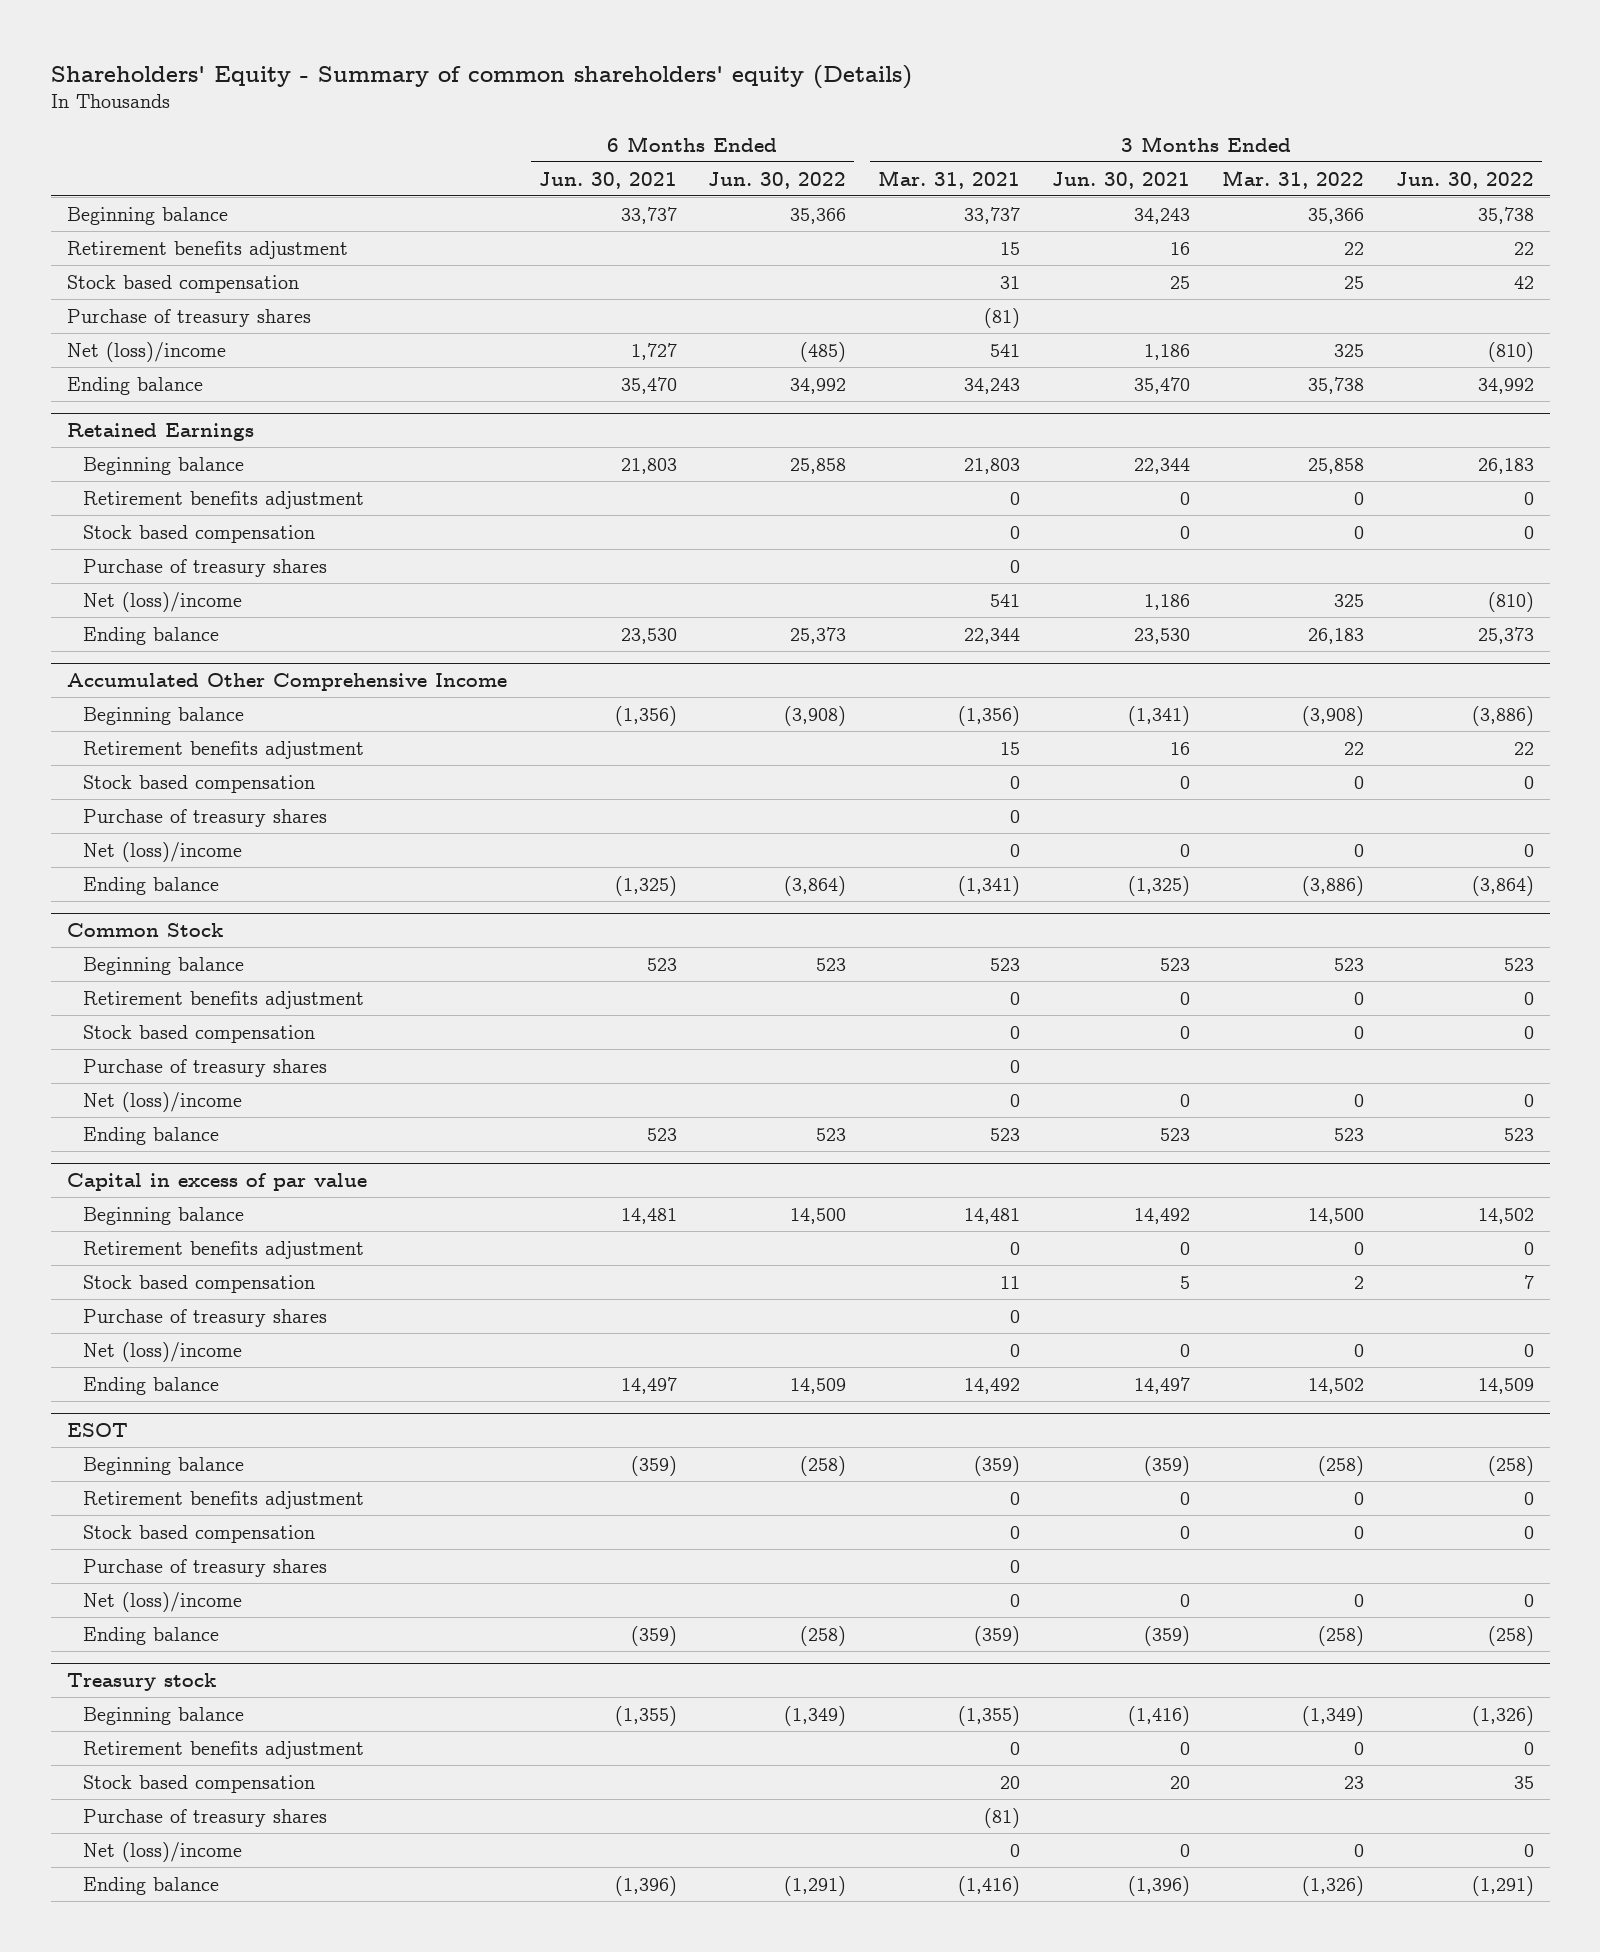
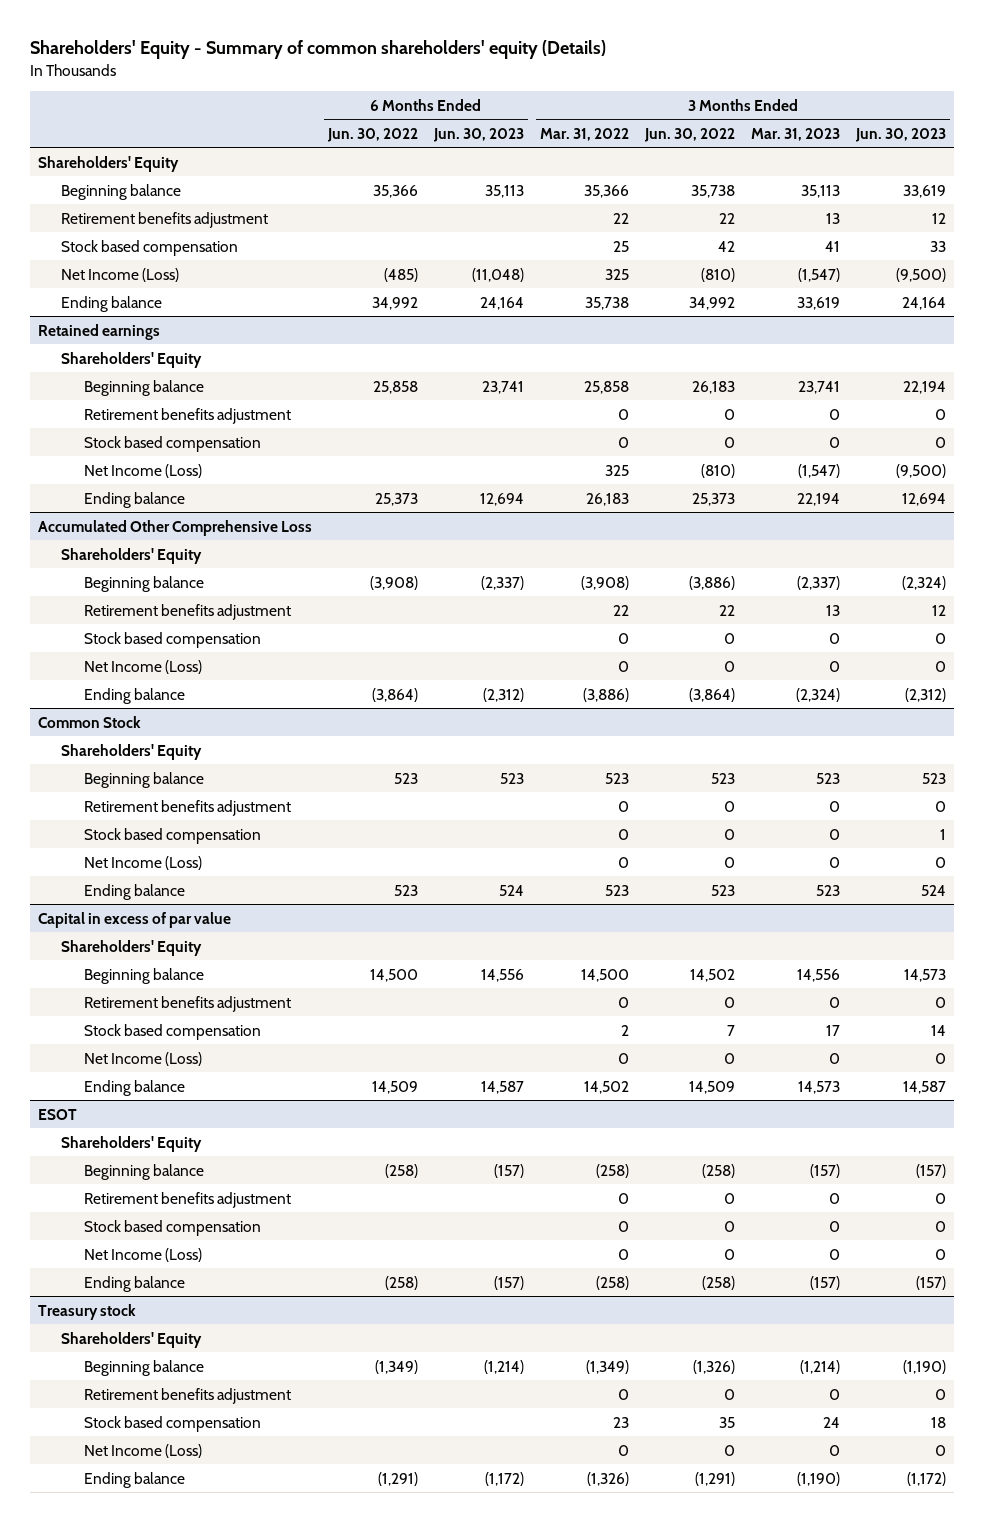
[538,171,677,189] Jun. 30, 2021 -> none
[878,169,1021,189] Mar. 31, 2021 -> none
[1052,171,1191,189] Jun. 30, 2021 -> none
none -> [433,127,525,142] Jun. 30, 2023
none -> [751,127,841,141] Mar. 31, 2023
none -> [855,127,947,142] Jun. 30, 2023
none -> [38,155,180,172] Shareholders' Equity
[66,308,311,327] Purchase of treasury shares -> none
[66,341,226,362] Net (loss)/income -> [61,267,180,282] Net Income (Loss)
[66,423,254,442] Retained Earnings -> [38,323,161,340] Retained earnings
none -> [61,351,203,368] Shareholders' Equity
[83,558,328,577] Purchase of treasury shares -> none
[83,591,243,612] Net (loss)/income -> [84,463,203,478] Net Income (Loss)
[66,673,507,692] Accumulated Other Comprehensive Income -> [38,519,313,536] Accumulated Other Comprehensive Loss
none -> [61,547,203,564] Shareholders' Equity
[83,808,328,827] Purchase of treasury shares -> none
[83,841,243,862] Net (loss)/income -> [84,659,203,674] Net Income (Loss)
none -> [61,743,203,760] Shareholders' Equity
[83,1058,328,1077] Purchase of treasury shares -> none
[83,1091,243,1112] Net (loss)/income -> [84,855,203,870] Net Income (Loss)
none -> [61,939,203,956] Shareholders' Equity
[83,1308,328,1327] Purchase of treasury shares -> none
[83,1341,243,1362] Net (loss)/income -> [84,1051,203,1066] Net Income (Loss)
none -> [61,1135,203,1152] Shareholders' Equity
[83,1558,328,1577] Purchase of treasury shares -> none
[83,1591,243,1612] Net (loss)/income -> [84,1247,203,1262] Net Income (Loss)
none -> [61,1331,203,1348] Shareholders' Equity
[83,1808,328,1827] Purchase of treasury shares -> none
[83,1841,243,1862] Net (loss)/income -> [84,1443,203,1458] Net Income (Loss)

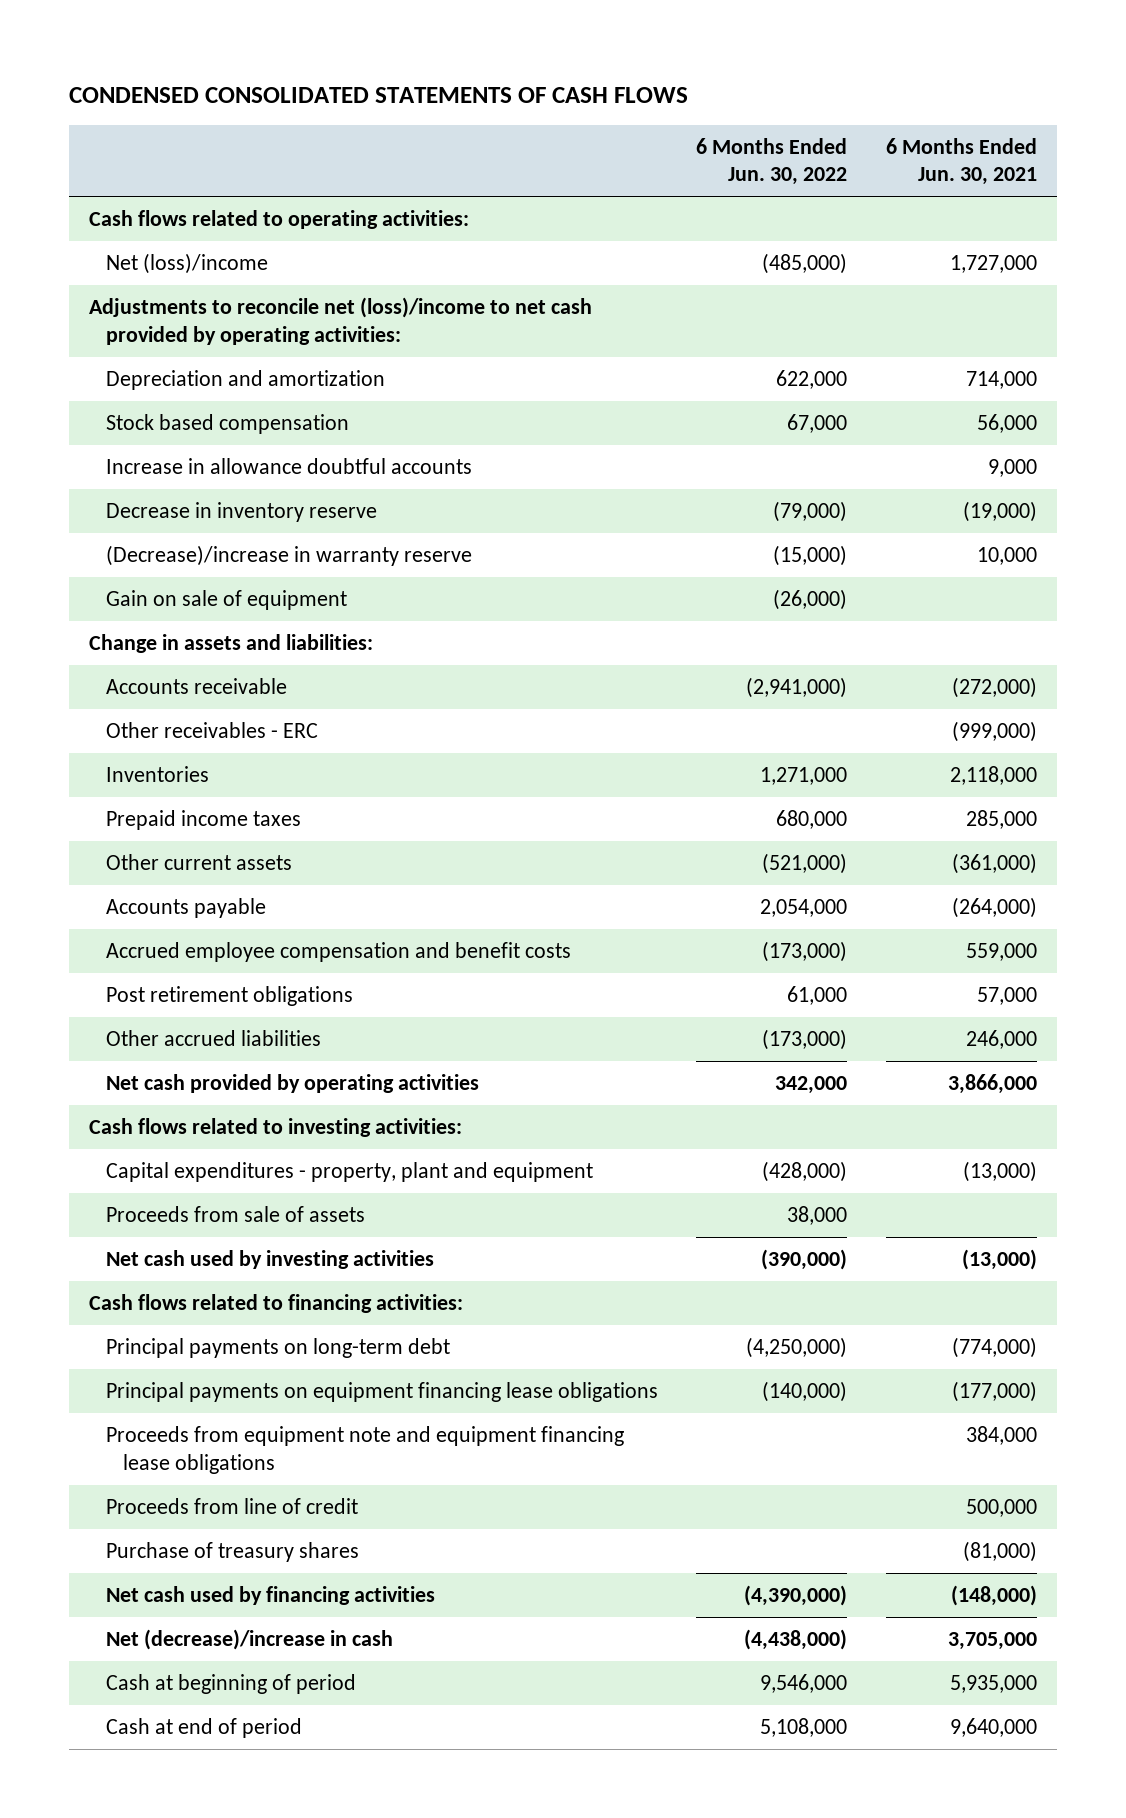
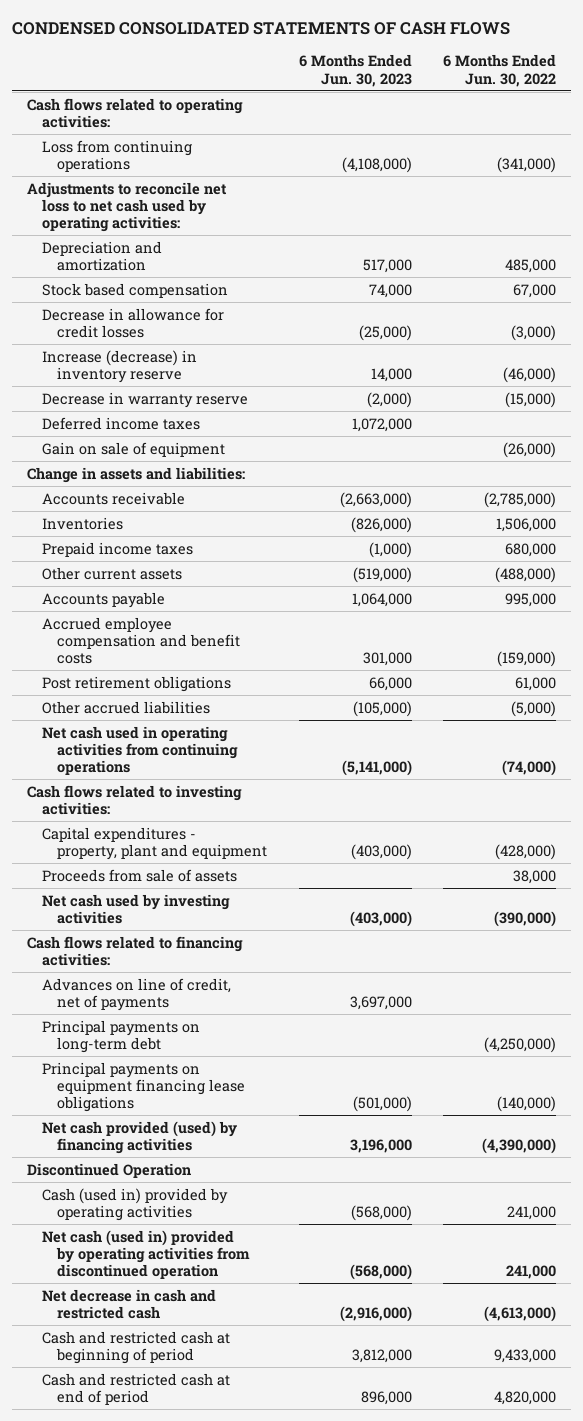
[886,137,1038,186] 6 Months Ended Jun. 30, 2021 -> none
none -> [298,54,412,87] 6 Months Ended Jun. 30, 2023
[105,252,268,274] Net (loss)/income -> none
none -> [42,139,193,172] Loss from continuing operations
[88,296,592,345] Adjustments to reconcile net (loss)/income to net cash provided by operating activities: -> [27,181,228,233] Adjustments to reconcile net loss to net cash used by operating activities:
[776,369,848,389] 622,000 -> [504,258,556,273] 485,000
[105,457,472,474] Increase in allowance doubtful accounts -> none
none -> [42,307,225,338] Decrease in allowance for credit losses
[105,501,377,522] Decrease in inventory reserve -> [42,349,198,383] Increase (decrease) in inventory reserve
[773,500,848,522] (79,000) -> [502,366,556,383] (46,000)
[105,544,472,566] (Decrease)/increase in warranty reserve -> [42,391,249,408] Decrease in warranty reserve
none -> [42,416,201,430] Deferred income taxes
[105,721,318,738] Other receivables - ERC -> none
[746,676,848,698] (2,941,000) -> [483,491,556,508] (2,785,000)
[760,766,848,785] 1,271,000 -> [495,517,556,532] 1,506,000
[762,852,848,874] (521,000) -> [494,566,556,583] (488,000)
[760,898,848,917] 2,054,000 -> [504,592,556,607] 995,000
[762,940,848,962] (173,000) -> [496,651,556,668] (159,000)
[105,1073,479,1093] Net cash provided by operating activities -> none
[762,1028,848,1050] (173,000) -> [510,700,556,717] (5,000)
none -> [42,725,239,776] Net cash used in operating activities from continuing operations
none -> [42,977,232,1011] Advances on line of credit, net of payments
[105,1425,624,1474] Proceeds from equipment note and equipment financing lease obligations -> none
[105,1497,358,1514] Proceeds from line of credit -> none
[105,1541,359,1562] Purchase of treasury shares -> none
[105,1585,435,1605] Net cash used by financing activities -> [42,1120,238,1154] Net cash provided (used) by financing activities
none -> [27,1162,192,1178] Discontinued Operation
none -> [42,1187,229,1221] Cash (used in) provided by operating activities
none -> [42,1229,251,1280] Net cash (used in) provided by operating activities from discontinued operation
[105,1628,393,1650] Net (decrease)/increase in cash -> [42,1288,217,1319] Net decrease in cash and restricted cash
[744,1628,848,1650] (4,438,000) -> [483,1305,556,1322] (4,613,000)
[105,1673,356,1694] Cash at beginning of period -> [42,1330,231,1364] Cash and restricted cash at beginning of period
[760,1673,848,1693] 9,546,000 -> [493,1348,556,1363] 9,433,000
[105,1717,302,1738] Cash at end of period -> [42,1372,231,1405] Cash and restricted cash at end of period
[760,1717,848,1737] 5,108,000 -> [493,1390,556,1405] 4,820,000

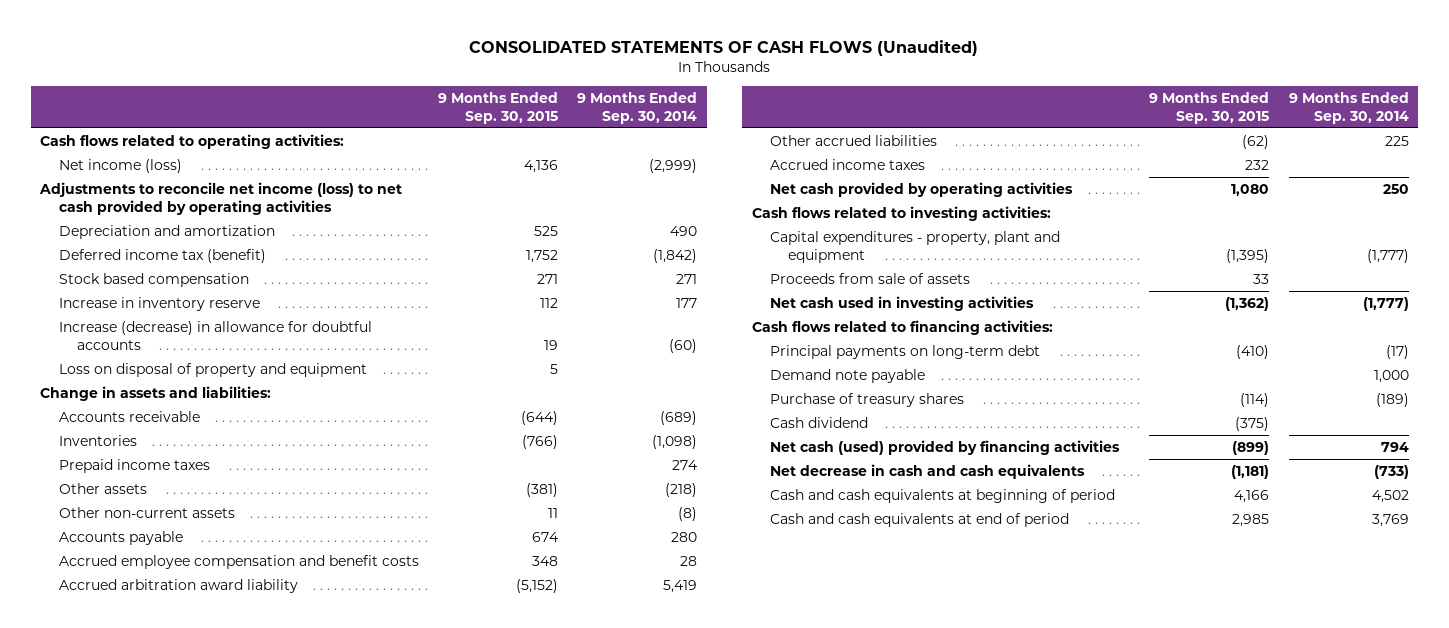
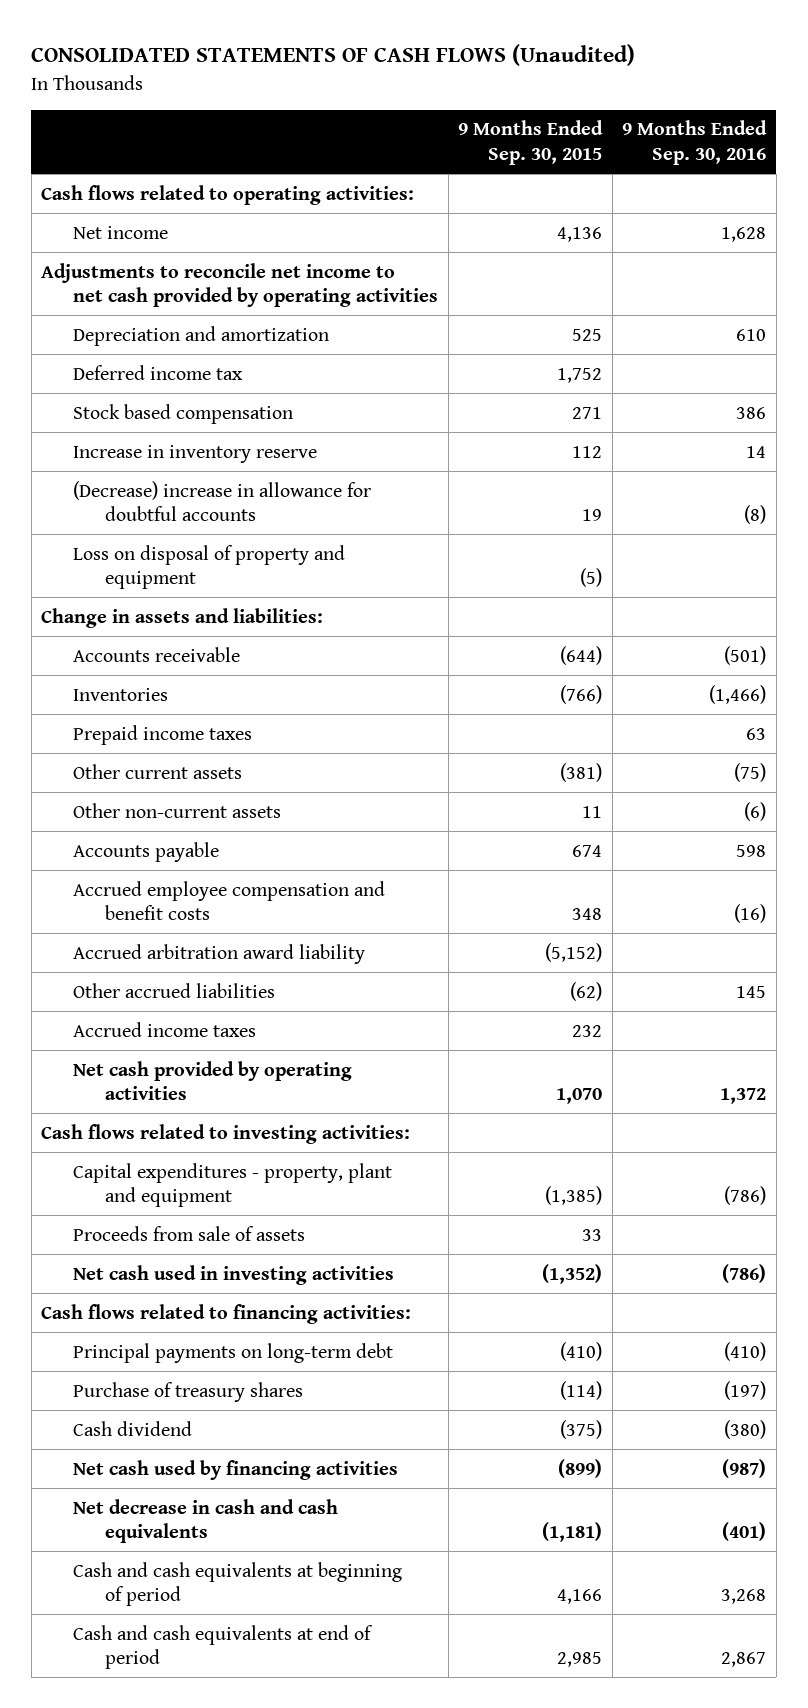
[577,91,698,124] 9 Months Ended Sep. 30, 2014 -> none
none -> [622,120,768,166] 9 Months Ended Sep. 30, 2016
[58,158,182,173] Net income (loss) -> [73,225,169,239] Net income
[39,181,403,216] Adjustments to reconcile net income (loss) to net cash provided by operating activities -> [41,262,439,308] Adjustments to reconcile net income to net cash provided by operating activities
[58,248,266,263] Deferred income tax (benefit) -> [73,364,244,380] Deferred income tax
[58,320,372,351] Increase (decrease) in allowance for doubtful accounts -> [73,480,372,522] (Decrease) increase in allowance for doubtful accounts
[549,363,558,374] 5 -> [580,568,603,588] (5)
[58,482,147,494] Other assets -> [73,763,243,779] Other current assets
[1231,183,1270,196] 1,080 -> [556,1088,603,1105] 1,070
[1226,249,1270,264] (1,395) -> [545,1186,603,1206] (1,385)
[1225,296,1270,311] (1,362) -> [542,1263,603,1284] (1,352)
[769,368,925,383] Demand note payable -> none
[769,439,1120,455] Net cash (used) provided by financing activities -> [73,1459,399,1480] Net cash used by financing activities

